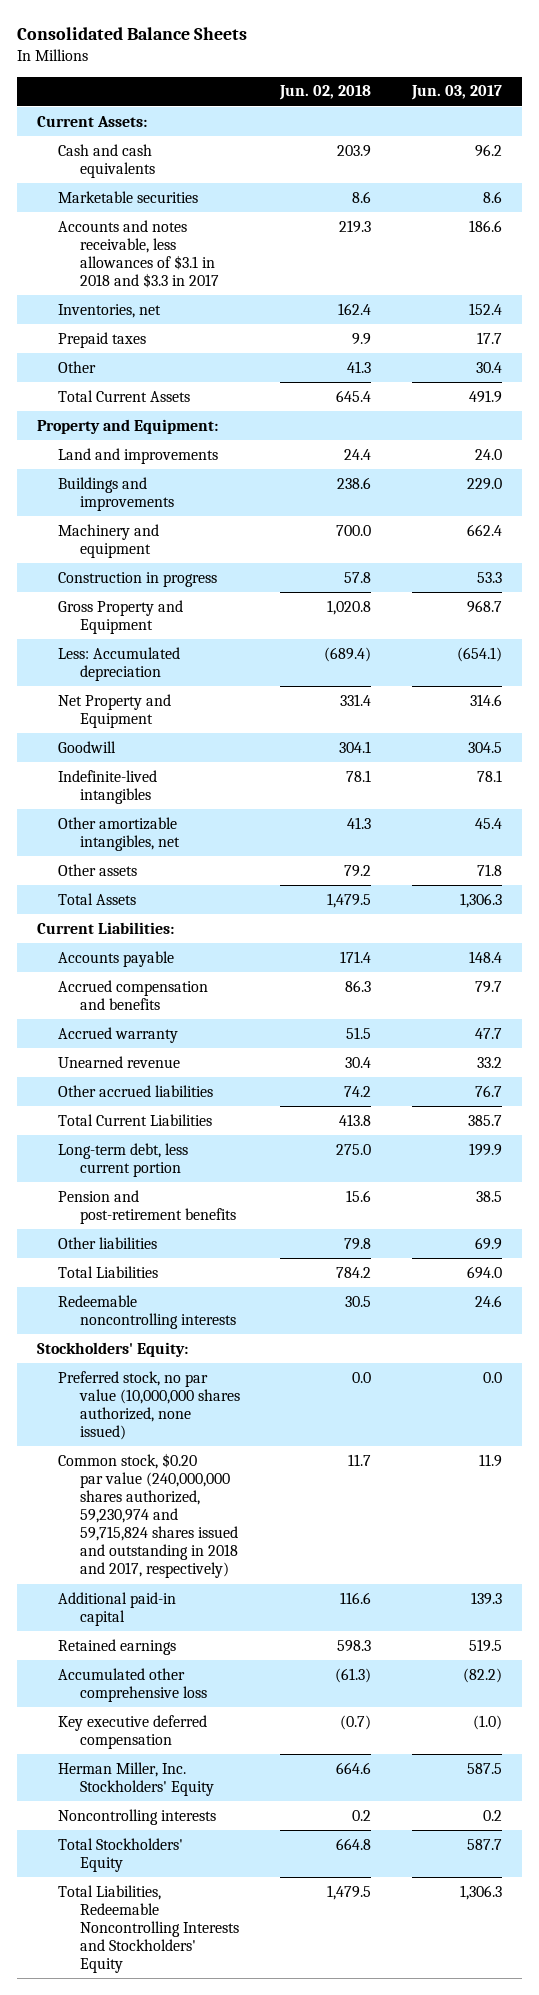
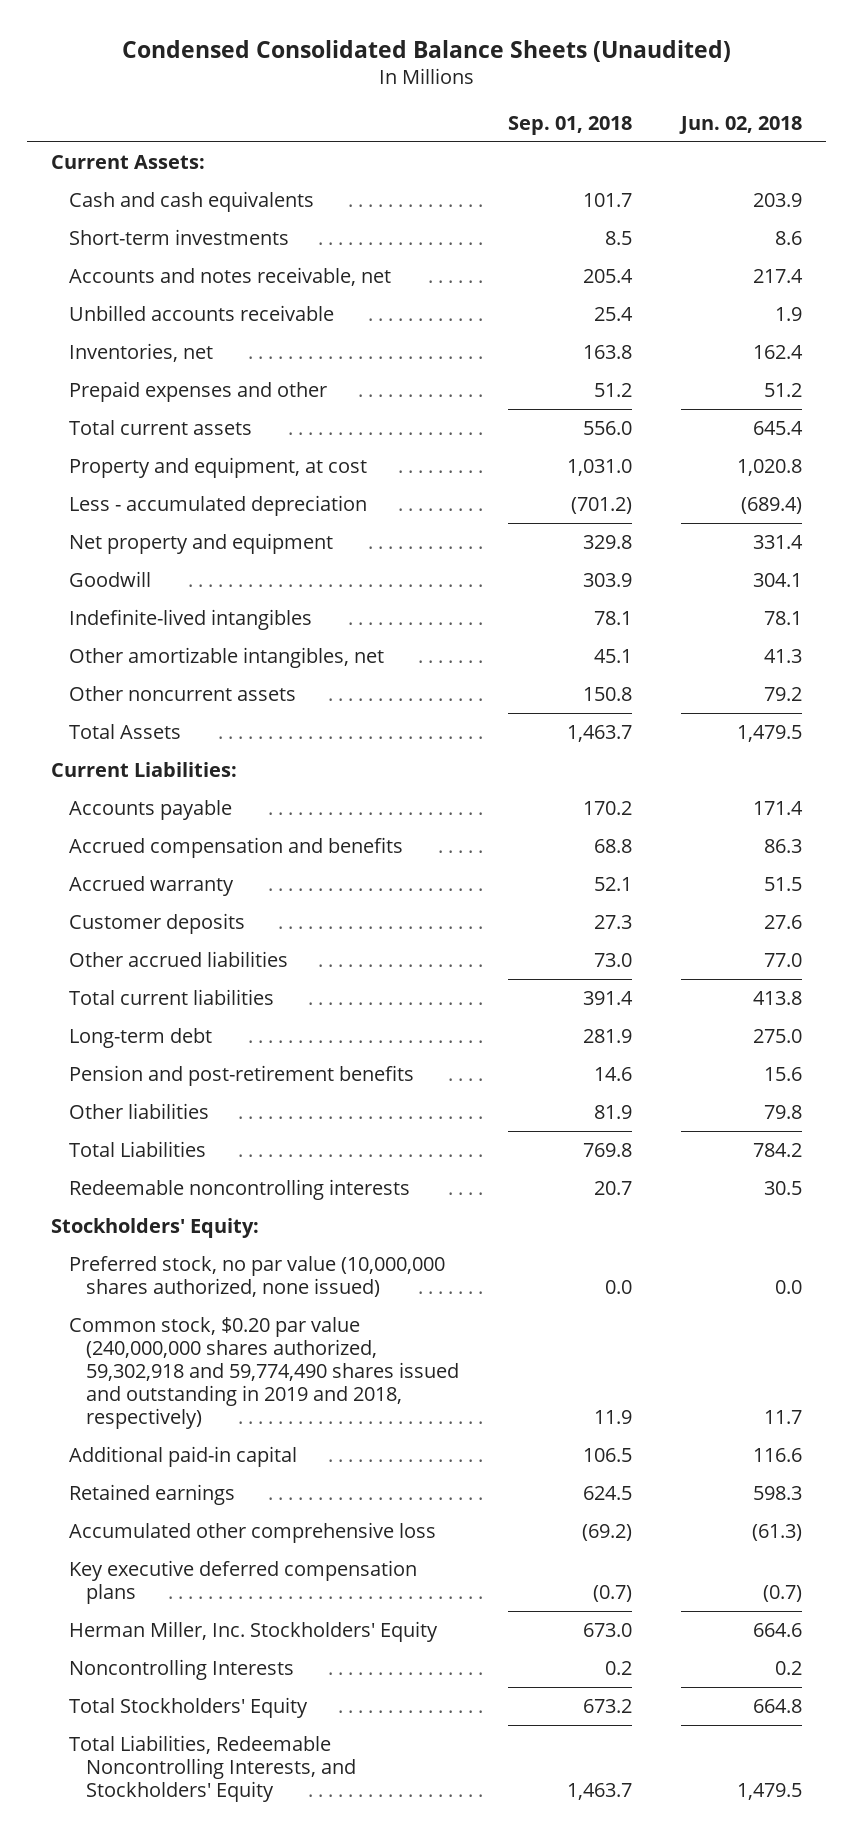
[16,27,247,41] Consolidated Balance Sheets -> [121,39,731,62] Condensed Consolidated Balance Sheets (Unaudited)
[411,85,503,101] Jun. 03, 2017 -> none
none -> [507,115,632,135] Sep. 01, 2018
[58,190,199,203] Marketable securities -> none
none -> [68,228,289,245] Short-term investments
[58,219,219,289] Accounts and notes receivable, less allowances of $3.1 in 2018 and $3.3 in 2017 -> [68,266,391,286] Accounts and notes receivable, net
[339,219,372,233] 219.3 -> [752,268,803,283] 217.4
none -> [68,304,334,321] Unbilled accounts receivable
[58,331,147,348] Prepaid taxes -> none
[58,360,97,373] Other -> none
[36,418,218,434] Property and Equipment: -> none
[58,447,219,464] Land and improvements -> none
[58,476,174,511] Buildings and improvements -> none
[58,523,160,558] Machinery and equipment -> none
[58,571,218,587] Construction in progress -> none
none -> [68,380,327,402] Prepaid expenses and other
[58,389,191,402] Total Current Assets -> [68,419,252,435] Total current assets
[58,599,184,634] Gross Property and Equipment -> [68,456,367,478] Property and equipment, at cost
[58,646,181,681] Less: Accumulated depreciation -> [68,494,367,516] Less - accumulated depreciation
[58,693,172,728] Net Property and Equipment -> [68,532,333,554] Net property and equipment
[58,863,138,876] Other assets -> [68,685,296,701] Other noncurrent assets
[58,1055,181,1068] Unearned revenue -> none
none -> [68,912,245,934] Customer deposits
[344,1085,372,1097] 74.2 -> [763,952,802,967] 77.0
[58,1113,213,1126] Total Current Liabilities -> [68,988,274,1005] Total current liabilities
[58,1142,189,1177] Long-term debt, less current portion -> [68,1027,212,1048] Long-term debt
[58,1452,238,1579] Common stock, $0.20 par value (240,000,000 shares authorized, 59,230,974 and 59,715,824 shares issued and outstanding in 2018 and 2017, respectively) -> [68,1316,459,1430] Common stock, $0.20 par value (240,000,000 shares authorized, 59,302,918 and 59,774,490 shares issued and outstanding in 2019 and 2018, respectively)
[58,1714,208,1749] Key executive deferred compensation -> [68,1559,417,1604] Key executive deferred compensation plans
[58,1808,217,1825] Noncontrolling interests -> [68,1658,294,1680] Noncontrolling Interests
[58,1884,239,1974] Total Liabilities, Redeemable Noncontrolling Interests and Stockholders' Equity -> [68,1734,356,1802] Total Liabilities, Redeemable Noncontrolling Interests, and Stockholders' Equity

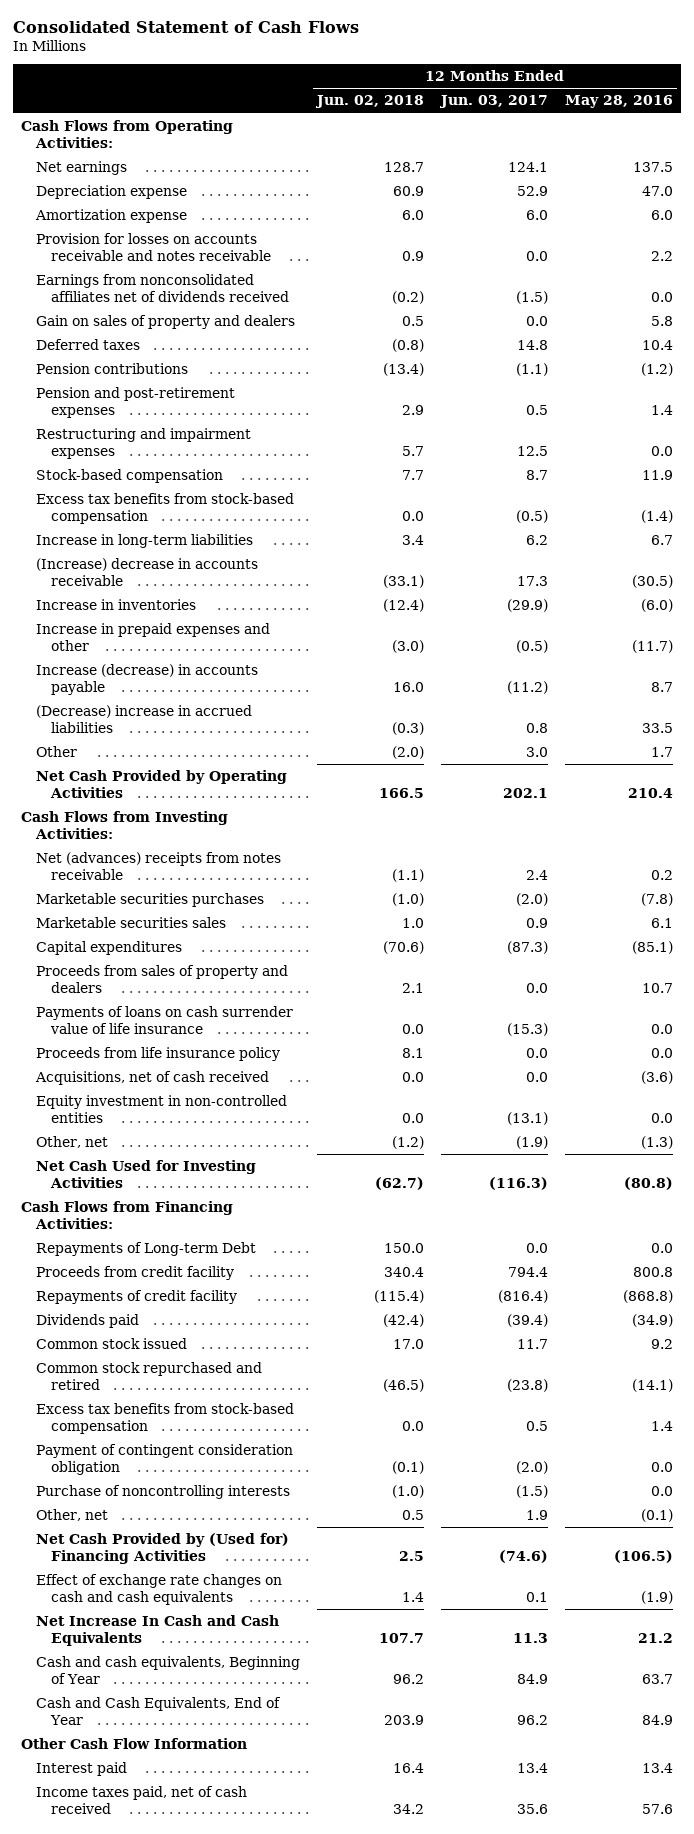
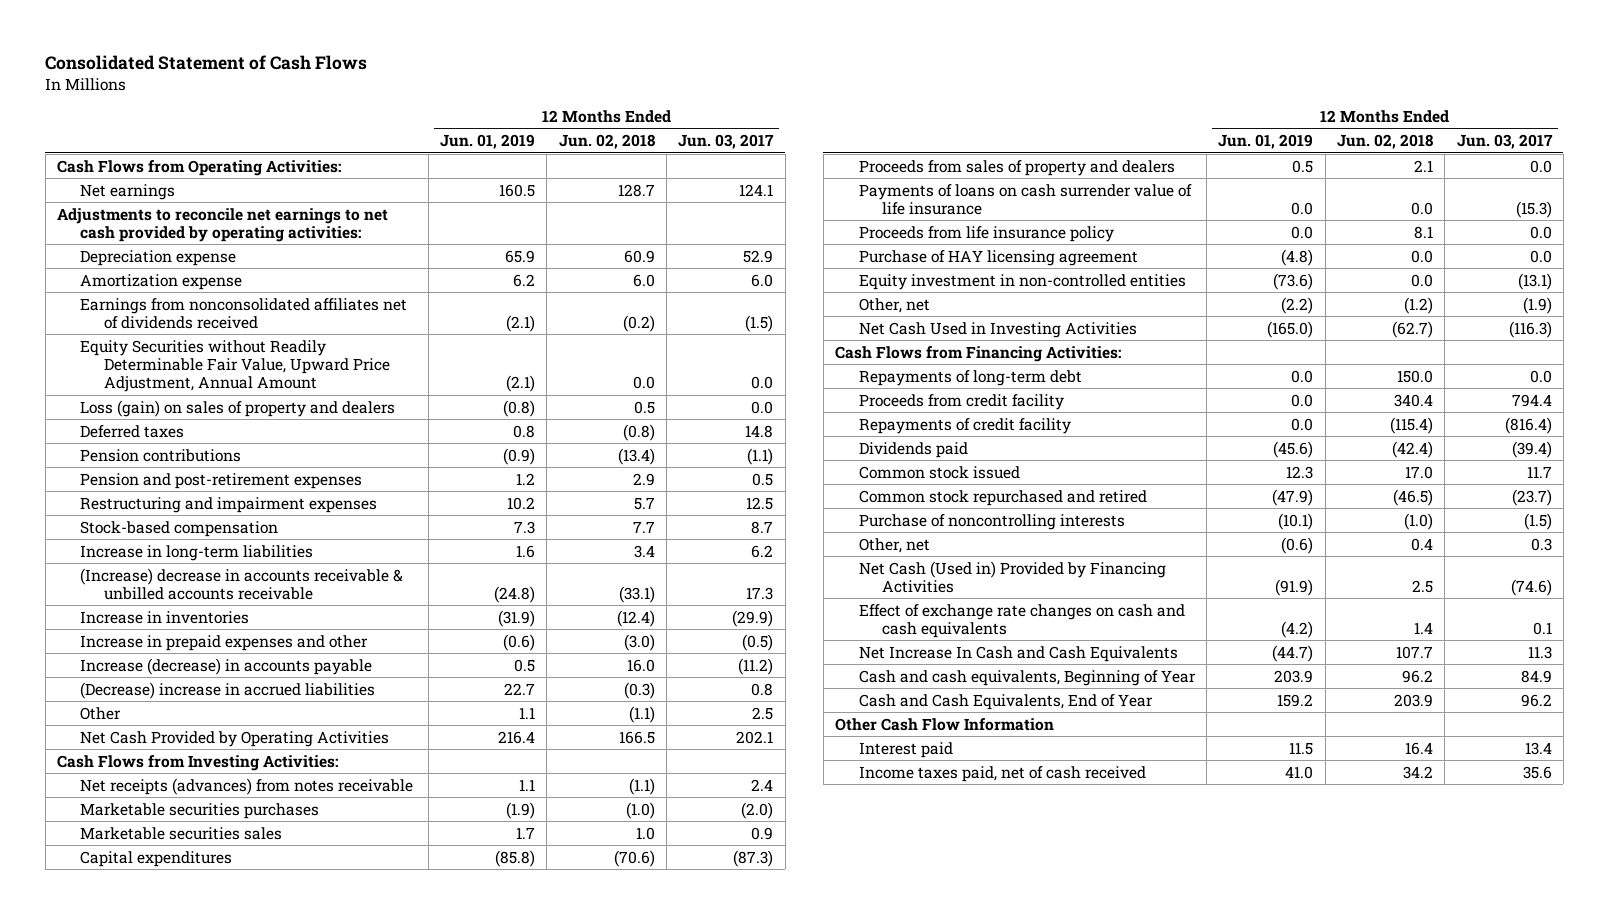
[564,95,673,109] May 28, 2016 -> none
none -> [440,134,536,150] Jun. 01, 2019
none -> [57,207,389,242] Adjustments to reconcile net earnings to net cash provided by operating activities:
[36,232,272,261] Provision for losses on accounts receivable and notes receivable -> none
none -> [80,339,390,393] Equity Securities without Readily Determinable Fair Value, Upward Price Adjustment, Annual Amount
[36,314,296,329] Gain on sales of property and dealers -> [80,399,396,417] Loss (gain) on sales of property and dealers
[36,492,295,524] Excess tax benefits from stock-based compensation -> none
[36,557,259,586] (Increase) decrease in accounts receivable -> [80,567,404,600] (Increase) decrease in accounts receivable & unbilled accounts receivable
[391,745,424,759] (2.0) -> [628,705,655,723] (1.1)
[525,746,548,757] 3.0 -> [752,706,774,720] 2.5
[36,851,282,880] Net (advances) receipts from notes receivable -> [80,777,414,795] Net receipts (advances) from notes receivable
[35,1070,270,1085] Acquisitions, net of cash received -> none
none -> [858,249,1138,266] Purchase of HAY licensing agreement
[36,1159,257,1188] Net Cash Used for Investing Activities -> [858,321,1137,338] Net Cash Used in Investing Activities
[36,1241,257,1256] Repayments of Long-term Debt -> [858,369,1082,386] Repayments of long-term debt
[36,1402,295,1434] Excess tax benefits from stock-based compensation -> none
[36,1443,294,1475] Payment of contingent consideration obligation -> none
[506,1378,548,1392] (23.8) -> [1511,488,1552,506] (23.7)
[401,1509,424,1520] 0.5 -> [1410,537,1433,551] 0.4
[525,1509,548,1520] 1.9 -> [1530,537,1552,551] 0.3
[36,1532,290,1564] Net Cash Provided by (Used for) Financing Activities -> [858,560,1166,593] Net Cash (Used in) Provided by Financing Activities

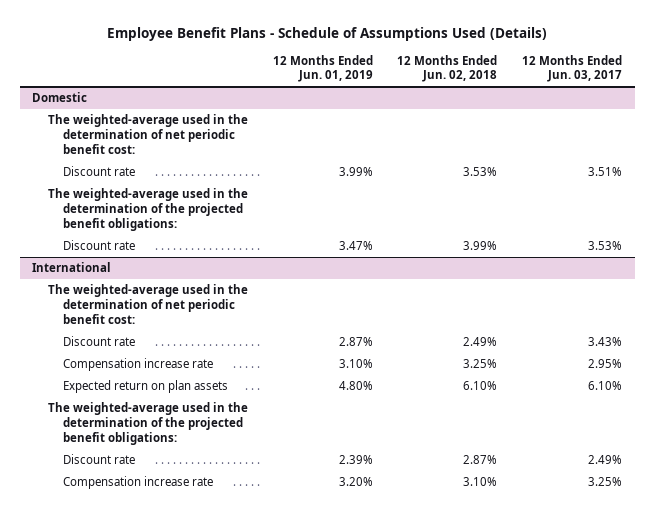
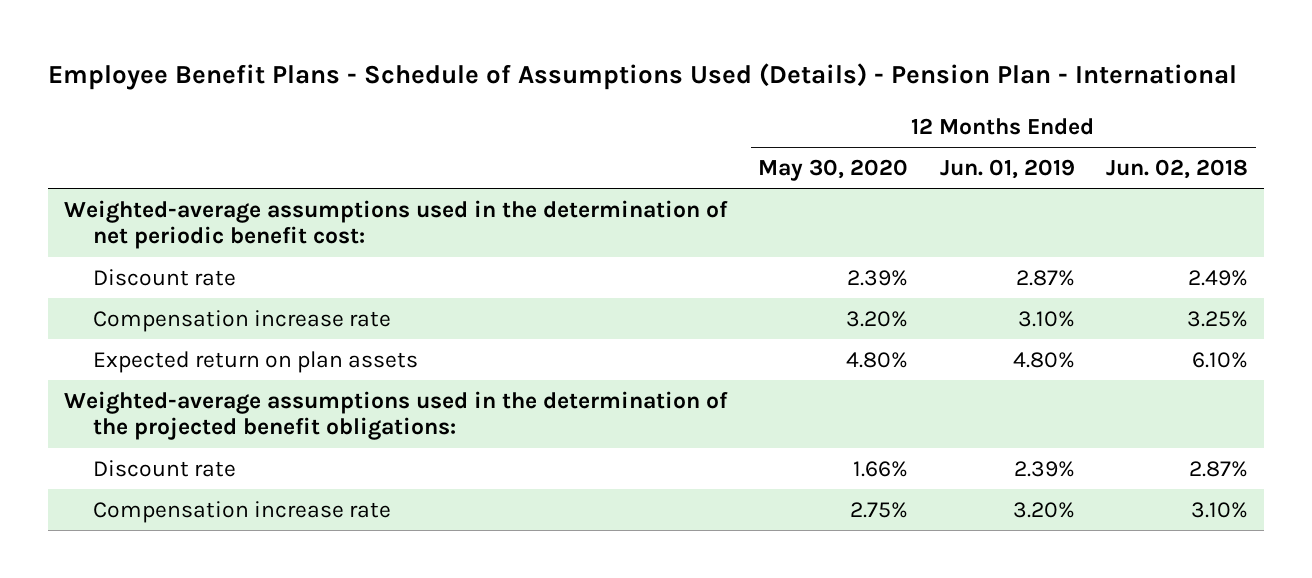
[107,26,548,41] Employee Benefit Plans - Schedule of Assumptions Used (Details) -> [48,63,1238,91] Employee Benefit Plans - Schedule of Assumptions Used (Details) - Pension Plan - International
[522,54,623,83] 12 Months Ended Jun. 03, 2017 -> none
none -> [758,158,909,181] May 30, 2020
[32,92,88,103] Domestic -> none
[63,166,136,177] Discount rate -> none
[47,188,248,231] The weighted-average used in the determination of the projected benefit obligations: -> none
[63,240,136,251] Discount rate -> none
[32,262,112,273] International -> none
[47,284,248,324] The weighted-average used in the determination of net periodic benefit cost: -> none
[47,114,248,154] The weighted-average used in the determination of net periodic benefit cost: -> [63,199,728,250] Weighted-average assumptions used in the determination of net periodic benefit cost:
[47,402,248,445] The weighted-average used in the determination of the projected benefit obligations: -> [63,390,728,441] Weighted-average assumptions used in the determination of the projected benefit obligations:

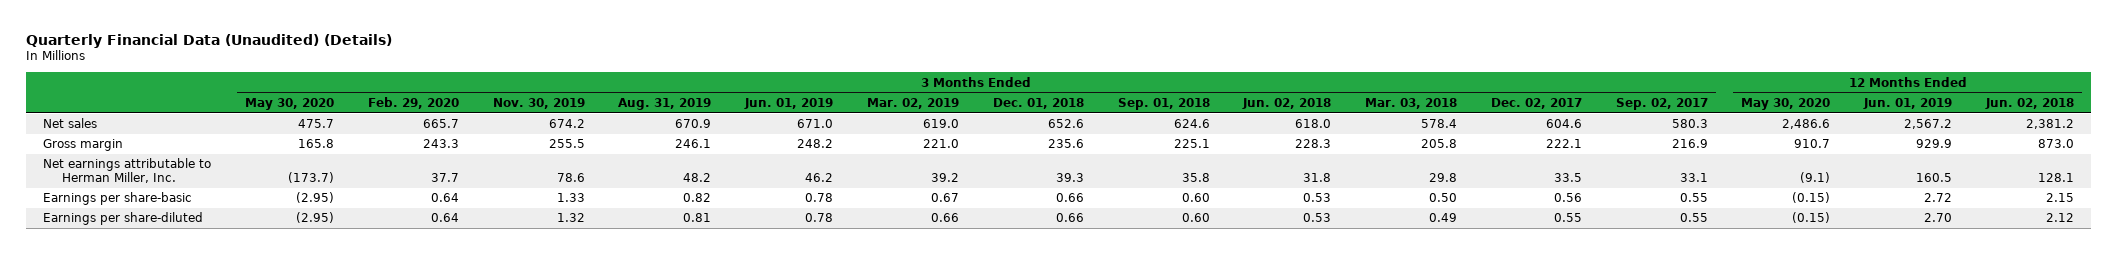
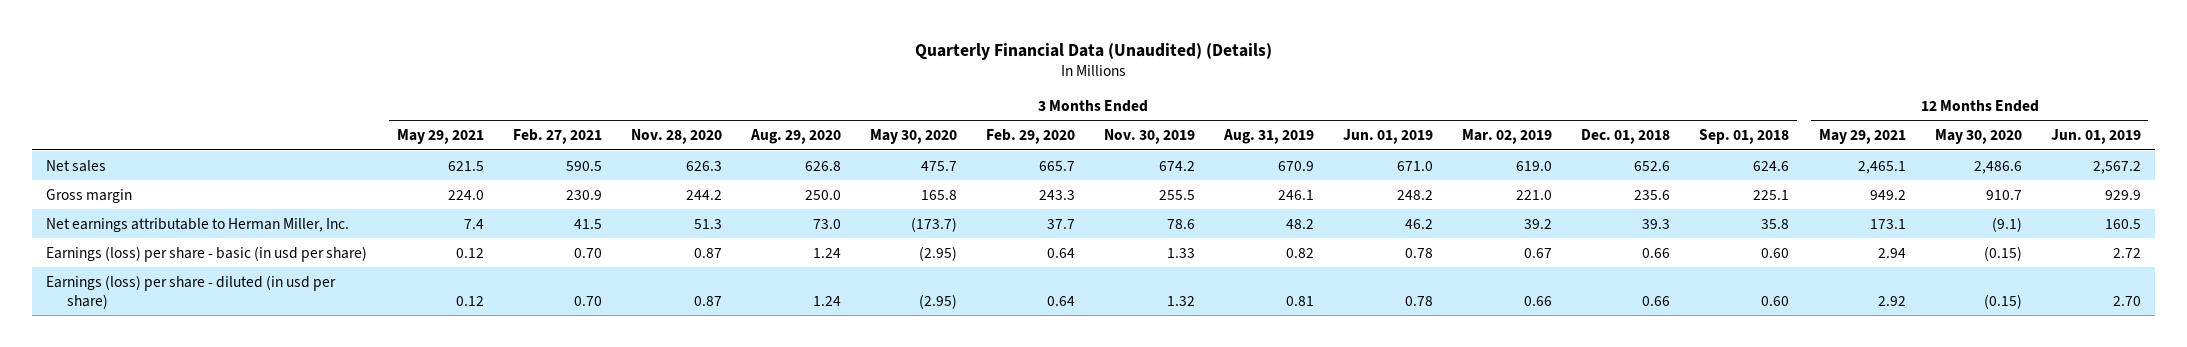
[1242,97,1332,109] Jun. 02, 2018 -> none
[1365,97,1458,109] Mar. 03, 2018 -> none
[1490,97,1582,109] Dec. 02, 2017 -> none
[1615,97,1708,110] Sep. 02, 2017 -> none
[1985,97,2075,109] Jun. 02, 2018 -> none
none -> [396,129,484,145] May 29, 2021
none -> [512,129,602,145] Feb. 27, 2021
none -> [630,129,722,145] Nov. 28, 2020
none -> [749,129,841,145] Aug. 29, 2020
none -> [1818,129,1906,145] May 29, 2021
[43,192,193,206] Earnings per share-basic -> [46,245,368,262] Earnings (loss) per share - basic (in usd per share)
[43,212,204,226] Earnings per share-diluted -> [46,274,337,309] Earnings (loss) per share - diluted (in usd per share)

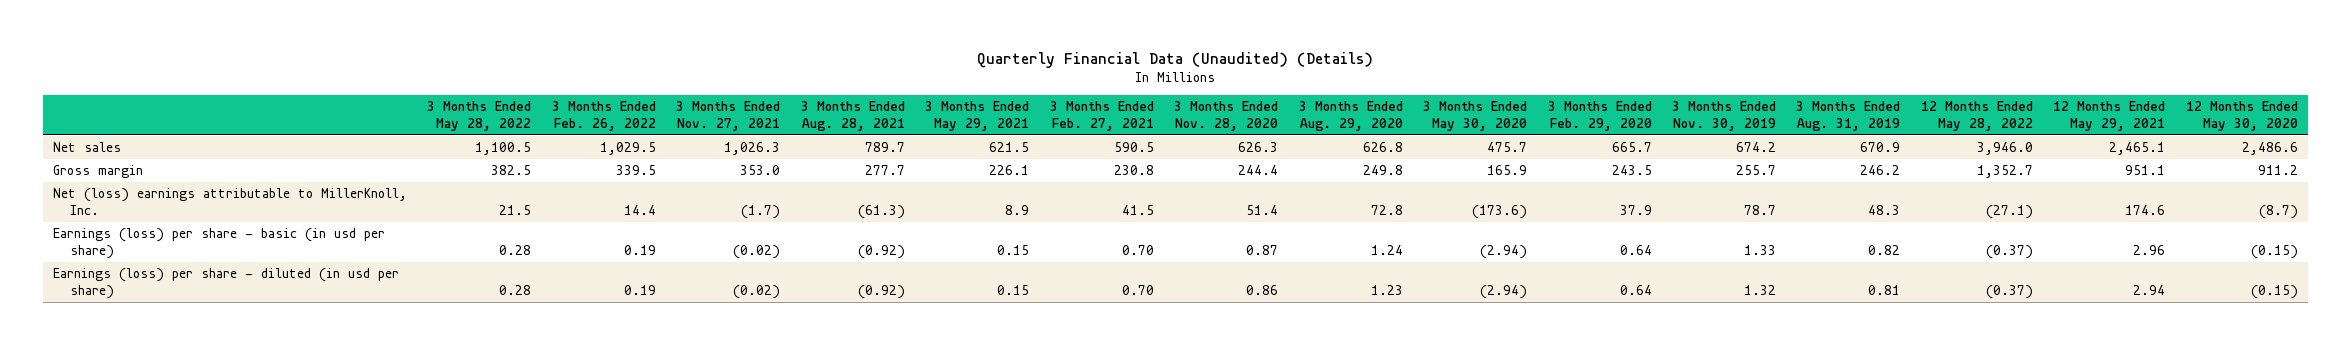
[1343,129,1434,145] Jun. 01, 2019 -> none
[1462,129,1553,145] Mar. 02, 2019 -> none
[1581,129,1671,145] Dec. 01, 2018 -> none
[1699,129,1790,145] Sep. 01, 2018 -> none
[2050,129,2141,145] Jun. 01, 2019 -> none
none -> [427,101,532,131] 3 Months Ended May 28, 2022
none -> [551,101,656,131] 3 Months Ended Feb. 26, 2022
none -> [676,101,781,131] 3 Months Ended Nov. 27, 2021
none -> [800,101,905,131] 3 Months Ended Aug. 28, 2021
none -> [1920,101,2033,131] 12 Months Ended May 28, 2022
[447,189,484,200] 224.0 -> [989,165,1030,176] 226.1
[565,189,602,200] 230.9 -> [1113,165,1154,176] 230.8
[685,189,722,200] 244.2 -> [1238,165,1279,176] 244.4
[804,189,841,200] 250.0 -> [1362,165,1403,176] 249.8
[920,189,957,200] 165.8 -> [1487,165,1528,176] 165.9
[1038,189,1075,200] 243.3 -> [1611,165,1652,176] 243.5
[1159,189,1196,200] 255.5 -> [1735,165,1776,176] 255.7
[1278,189,1315,200] 246.1 -> [1860,165,1901,176] 246.2
[1869,189,1906,200] 949.2 -> [2125,165,2166,176] 951.1
[1985,189,2022,200] 910.7 -> [2257,165,2298,176] 911.2
[46,217,350,232] Net earnings attributable to Herman Miller, Inc. -> [52,188,407,215] Net (loss) earnings attributable to MillerKnoll, Inc.
[463,218,484,229] 7.4 -> [1005,204,1030,215] 8.9
[693,218,722,229] 51.3 -> [1246,204,1279,215] 51.4
[812,218,841,229] 73.0 -> [1370,204,1403,215] 72.8
[910,216,957,232] (173.7) -> [1472,204,1528,219] (173.6)
[1046,218,1075,229] 37.7 -> [1619,204,1652,215] 37.9
[1167,218,1196,229] 78.6 -> [1743,204,1776,215] 78.7
[1286,218,1315,229] 48.2 -> [1868,204,1901,215] 48.3
[1869,218,1906,229] 173.1 -> [2125,204,2166,215] 174.6
[1991,216,2022,232] (9.1) -> [2258,204,2298,219] (8.7)
[455,247,484,258] 0.12 -> [997,244,1030,255] 0.15
[918,245,957,261] (2.95) -> [1480,244,1528,259] (2.94)
[1877,247,1906,258] 2.94 -> [2133,244,2166,255] 2.96
[455,295,484,306] 0.12 -> [997,284,1030,295] 0.15
[693,295,722,306] 0.87 -> [1246,284,1279,295] 0.86
[812,295,841,306] 1.24 -> [1370,284,1403,295] 1.23
[918,293,957,309] (2.95) -> [1480,284,1528,299] (2.94)
[1877,295,1906,306] 2.92 -> [2133,284,2166,295] 2.94

